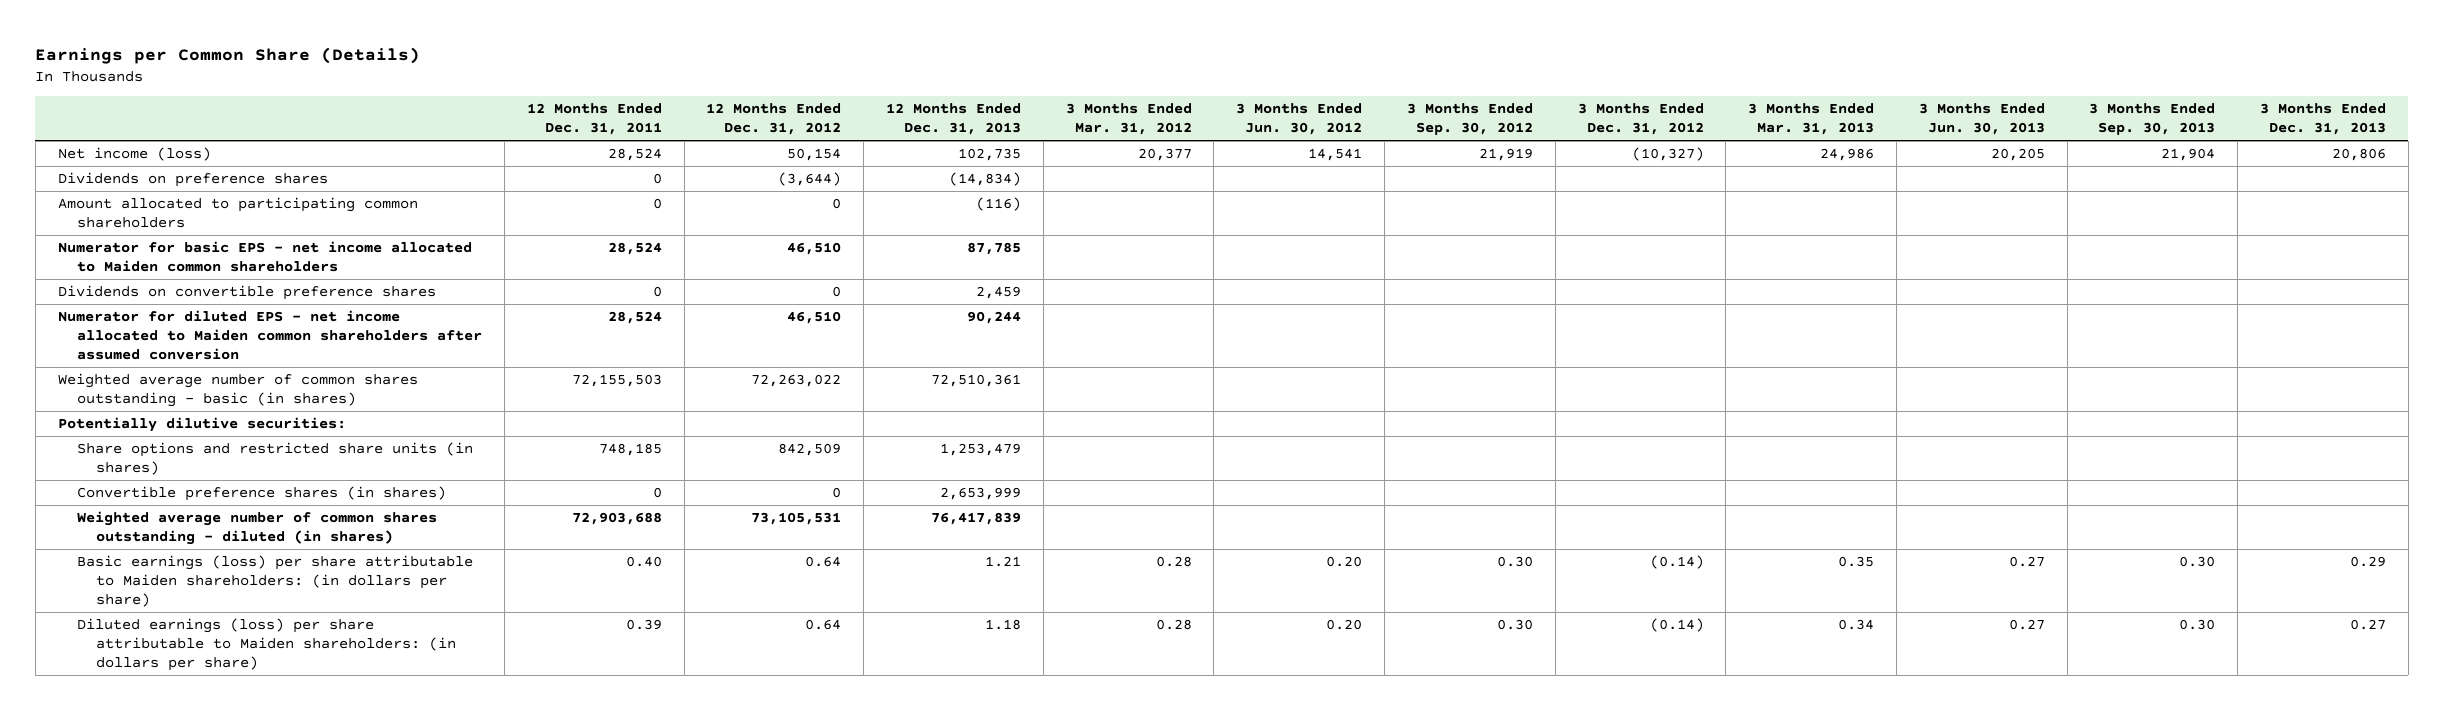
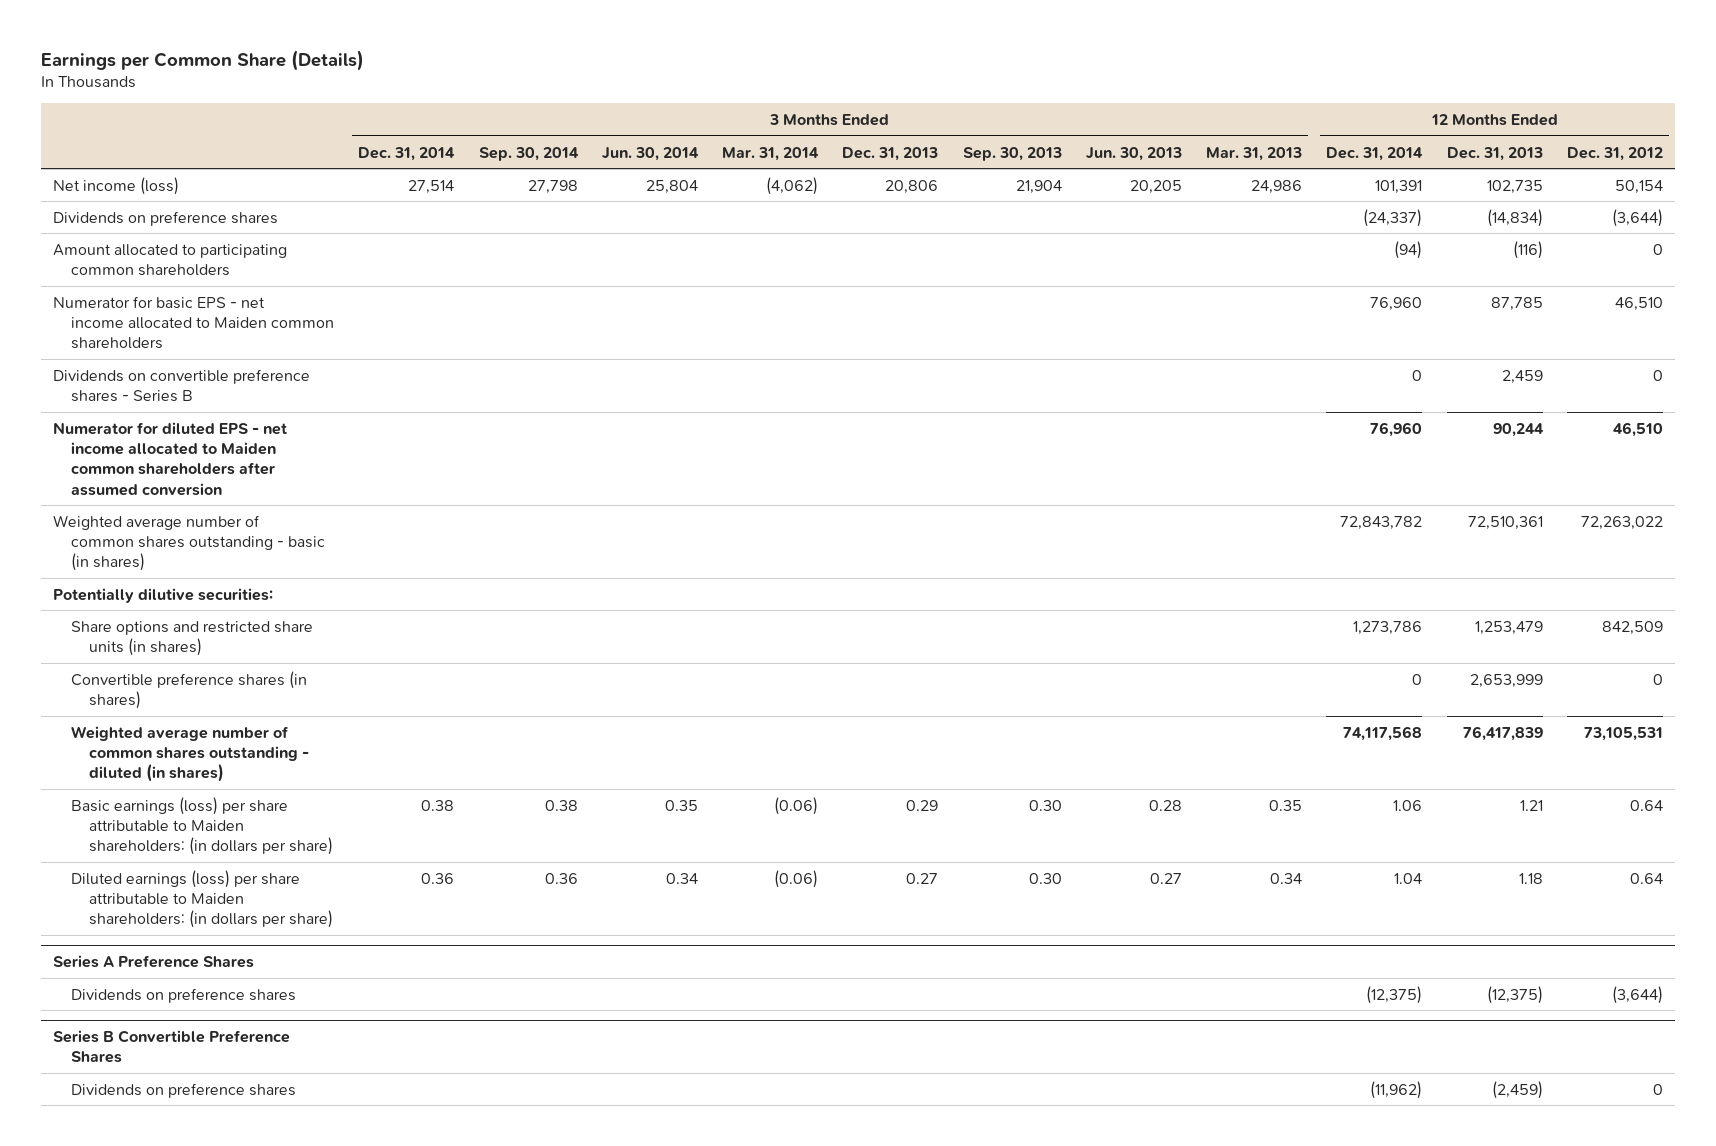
[526,103,662,136] 12 Months Ended Dec. 31, 2011 -> none
[1065,103,1192,136] 3 Months Ended Mar. 31, 2012 -> none
[1236,103,1363,136] 3 Months Ended Jun. 30, 2012 -> none
[1406,103,1533,136] 3 Months Ended Sep. 30, 2012 -> none
[1577,103,1704,136] 3 Months Ended Dec. 31, 2012 -> none
none -> [358,146,456,161] Dec. 31, 2014
none -> [478,146,579,161] Sep. 30, 2014
none -> [601,146,699,161] Jun. 30, 2014
none -> [722,146,820,161] Mar. 31, 2014
none -> [1326,146,1424,161] Dec. 31, 2014
[57,285,436,301] Dividends on convertible preference shares -> [53,368,311,403] Dividends on convertible preference shares - Series B
[2008,556,2045,568] 0.27 -> [1148,799,1182,811] 0.28
none -> [53,954,255,968] Series A Preference Shares
none -> [71,987,297,1003] Dividends on preference shares
none -> [53,1029,291,1064] Series B Convertible Preference Shares
none -> [71,1082,297,1098] Dividends on preference shares

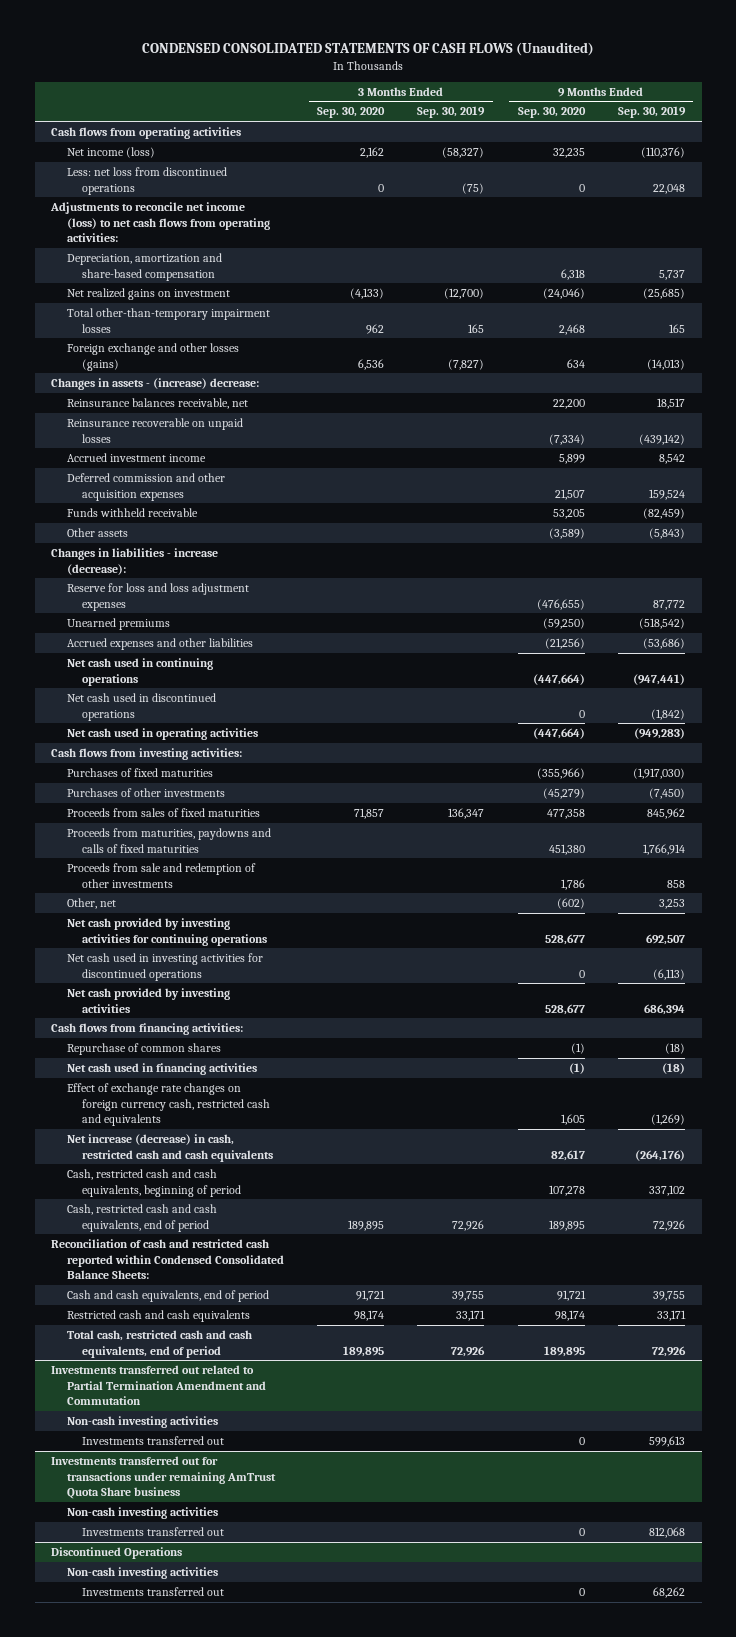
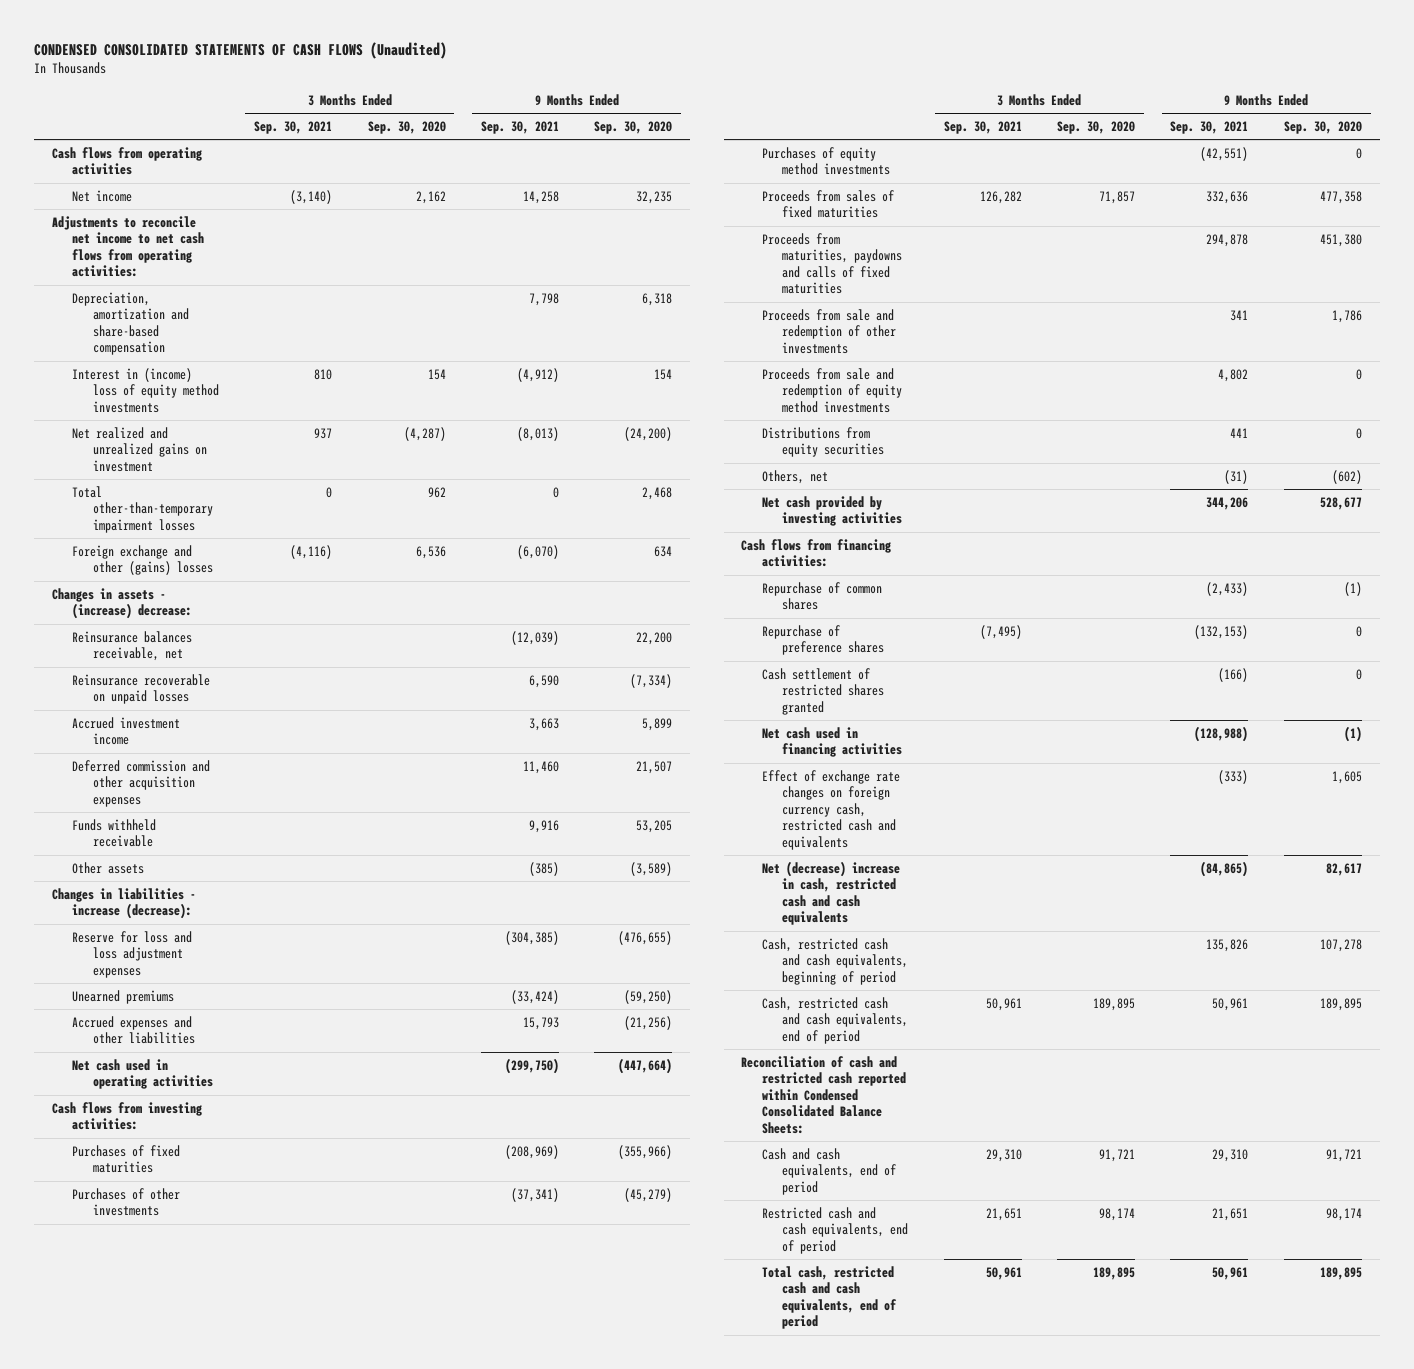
[417,106,486,119] Sep. 30, 2019 -> none
[617,106,686,119] Sep. 30, 2019 -> none
none -> [254,120,333,134] Sep. 30, 2021
none -> [480,120,559,134] Sep. 30, 2021
[66,166,227,195] Less: net loss from discontinued operations -> none
[66,146,155,158] Net income (loss) -> [72,189,133,202] Net income
[50,201,270,243] Adjustments to reconcile net income (loss) to net cash flows from operating activities: -> [51,215,205,278] Adjustments to reconcile net income to net cash flows from operating activities:
none -> [72,367,219,413] Interest in (income) loss of equity method investments
[66,287,230,300] Net realized gains on investment -> [72,426,207,472] Net realized and unrealized gains on investment
[350,287,385,299] (4,133) -> [403,426,446,441] (4,287)
[542,287,585,299] (24,046) -> [624,426,673,441] (24,200)
[66,342,239,371] Foreign exchange and other losses (gains) -> [72,544,213,576] Foreign exchange and other (gains) losses
[66,657,213,686] Net cash used in continuing operations -> none
[66,692,216,721] Net cash used in discontinued operations -> none
none -> [761,146,891,176] Purchases of equity method investments
[66,917,268,946] Net cash provided by investing activities for continuing operations -> none
[66,952,263,981] Net cash used in investing activities for discontinued operations -> none
none -> [761,367,903,413] Proceeds from sale and redemption of equity method investments
none -> [761,426,885,458] Distributions from equity securities
[66,897,116,909] Other, net -> [761,469,828,484] Others, net
none -> [761,624,885,656] Repurchase of preference shares
none -> [761,667,885,715] Cash settlement of restricted shares granted
[66,1133,274,1162] Net increase (decrease) in cash, restricted cash and cash equivalents -> [761,860,900,926] Net (decrease) increase in cash, restricted cash and cash equivalents
[66,1309,250,1322] Restricted cash and cash equivalents -> [761,1206,909,1254] Restricted cash and cash equivalents, end of period
[51,1364,266,1406] Investments transferred out related to Partial Termination Amendment and Commutation -> none
[66,1415,218,1428] Non-cash investing activities -> none
[82,1435,225,1445] Investments transferred out -> none
[51,1455,276,1500] Investments transferred out for transactions under remaining AmTrust Quota Share business -> none
[66,1506,218,1519] Non-cash investing activities -> none
[82,1526,225,1536] Investments transferred out -> none
[51,1546,183,1559] Discontinued Operations -> none
[66,1566,218,1579] Non-cash investing activities -> none
[82,1586,225,1596] Investments transferred out -> none

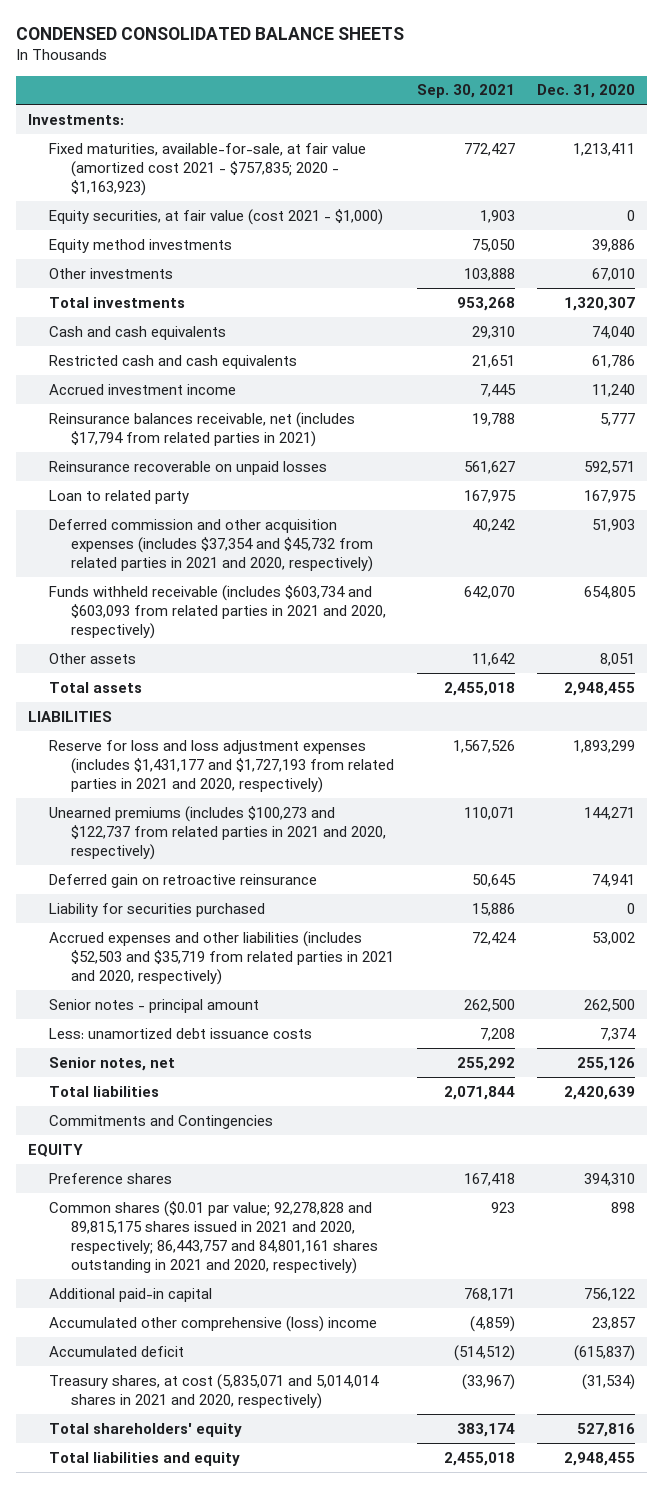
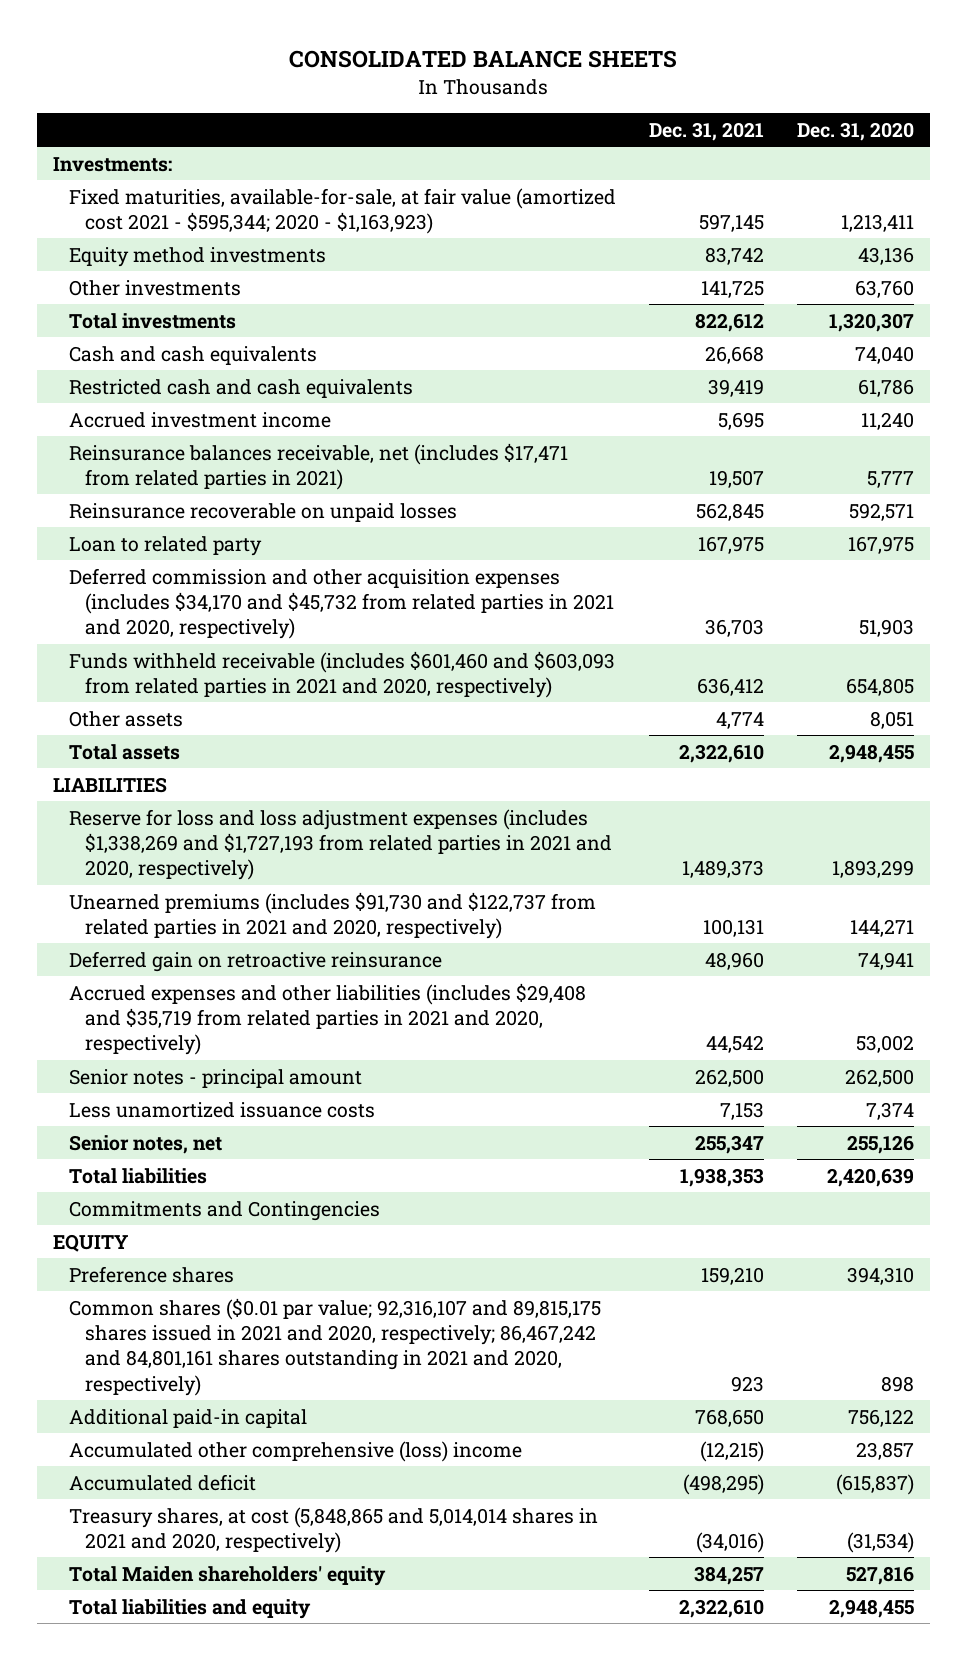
[16,26,405,40] CONDENSED CONSOLIDATED BALANCE SHEETS -> [289,50,678,69] CONSOLIDATED BALANCE SHEETS
[416,84,515,99] Sep. 30, 2021 -> none
none -> [648,122,764,142] Dec. 31, 2021
[49,208,384,225] Equity securities, at fair value (cost 2021 - $1,000) -> none
[49,142,367,196] Fixed maturities, available-for-sale, at fair value (amortized cost 2021 - $757,835; 2020 - $1,163,923) -> [69,187,617,234] Fixed maturities, available-for-sale, at fair value (amortized cost 2021 - $595,344; 2020 - $1,163,923)
[592,238,636,252] 39,886 -> [857,246,914,265] 43,136
[592,267,636,281] 67,010 -> [854,279,914,298] 63,760
[49,411,356,447] Reinsurance balances receivable, net (includes $17,794 from related parties in 2021) -> [69,442,569,490] Reinsurance balances receivable, net (includes $17,471 from related parties in 2021)
[49,518,374,572] Deferred commission and other acquisition expenses (includes $37,354 and $45,732 from related parties in 2021 and 2020, respectively) -> [69,567,615,640] Deferred commission and other acquisition expenses (includes $34,170 and $45,732 from related parties in 2021 and 2020, respectively)
[49,584,387,639] Funds withheld receivable (includes $603,734 and $603,093 from related parties in 2021 and 2020, respectively) -> [69,650,616,698] Funds withheld receivable (includes $601,460 and $603,093 from related parties in 2021 and 2020, respectively)
[49,739,395,793] Reserve for loss and loss adjustment expenses (includes $1,431,177 and $1,727,193 from related parties in 2021 and 2020, respectively) -> [69,808,613,881] Reserve for loss and loss adjustment expenses (includes $1,338,269 and $1,727,193 from related parties in 2021 and 2020, respectively)
[49,805,387,860] Unearned premiums (includes $100,273 and $122,737 from related parties in 2021 and 2020, respectively) -> [69,891,597,939] Unearned premiums (includes $91,730 and $122,737 from related parties in 2021 and 2020, respectively)
[49,902,266,917] Liability for securities purchased -> none
[49,930,395,985] Accrued expenses and other liabilities (includes $52,503 and $35,719 from related parties in 2021 and 2020, respectively) -> [69,982,587,1056] Accrued expenses and other liabilities (includes $29,408 and $35,719 from related parties in 2021 and 2020, respectively)
[49,1027,313,1039] Less: unamortized debt issuance costs -> [69,1101,376,1118] Less unamortized issuance costs
[49,1200,379,1274] Common shares ($0.01 par value; 92,278,828 and 89,815,175 shares issued in 2021 and 2020, respectively; 86,443,757 and 84,801,161 shares outstanding in 2021 and 2020, respectively) -> [69,1297,602,1396] Common shares ($0.01 par value; 92,316,107 and 89,815,175 shares issued in 2021 and 2020, respectively; 86,467,242 and 84,801,161 shares outstanding in 2021 and 2020, respectively)
[49,1373,380,1409] Treasury shares, at cost (5,835,071 and 5,014,014 shares in 2021 and 2020, respectively) -> [69,1506,599,1553] Treasury shares, at cost (5,848,865 and 5,014,014 shares in 2021 and 2020, respectively)
[49,1422,243,1437] Total shareholders' equity -> [69,1565,387,1586] Total Maiden shareholders' equity

